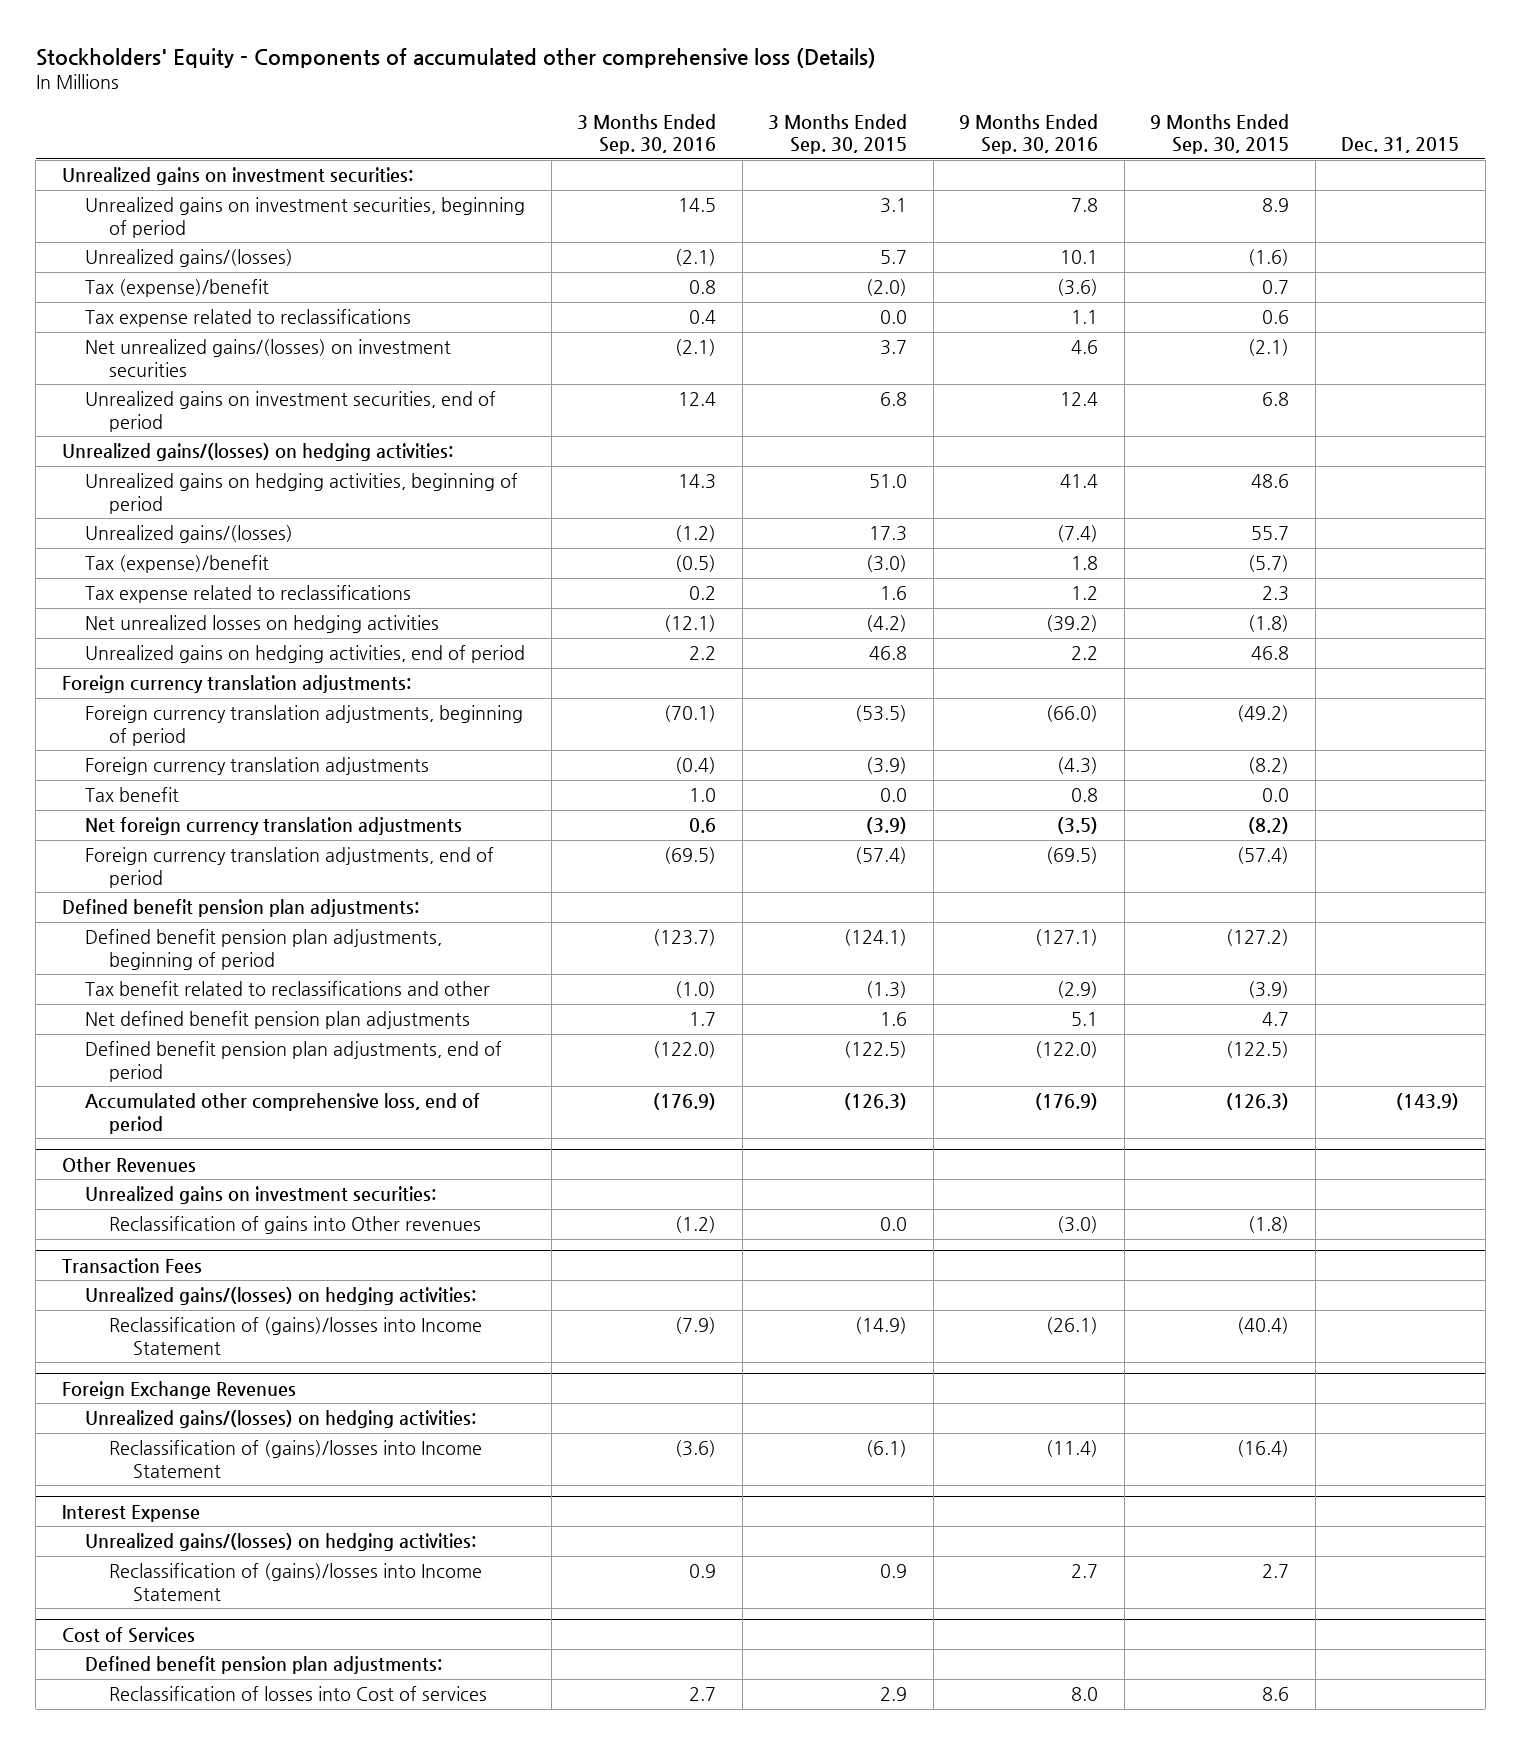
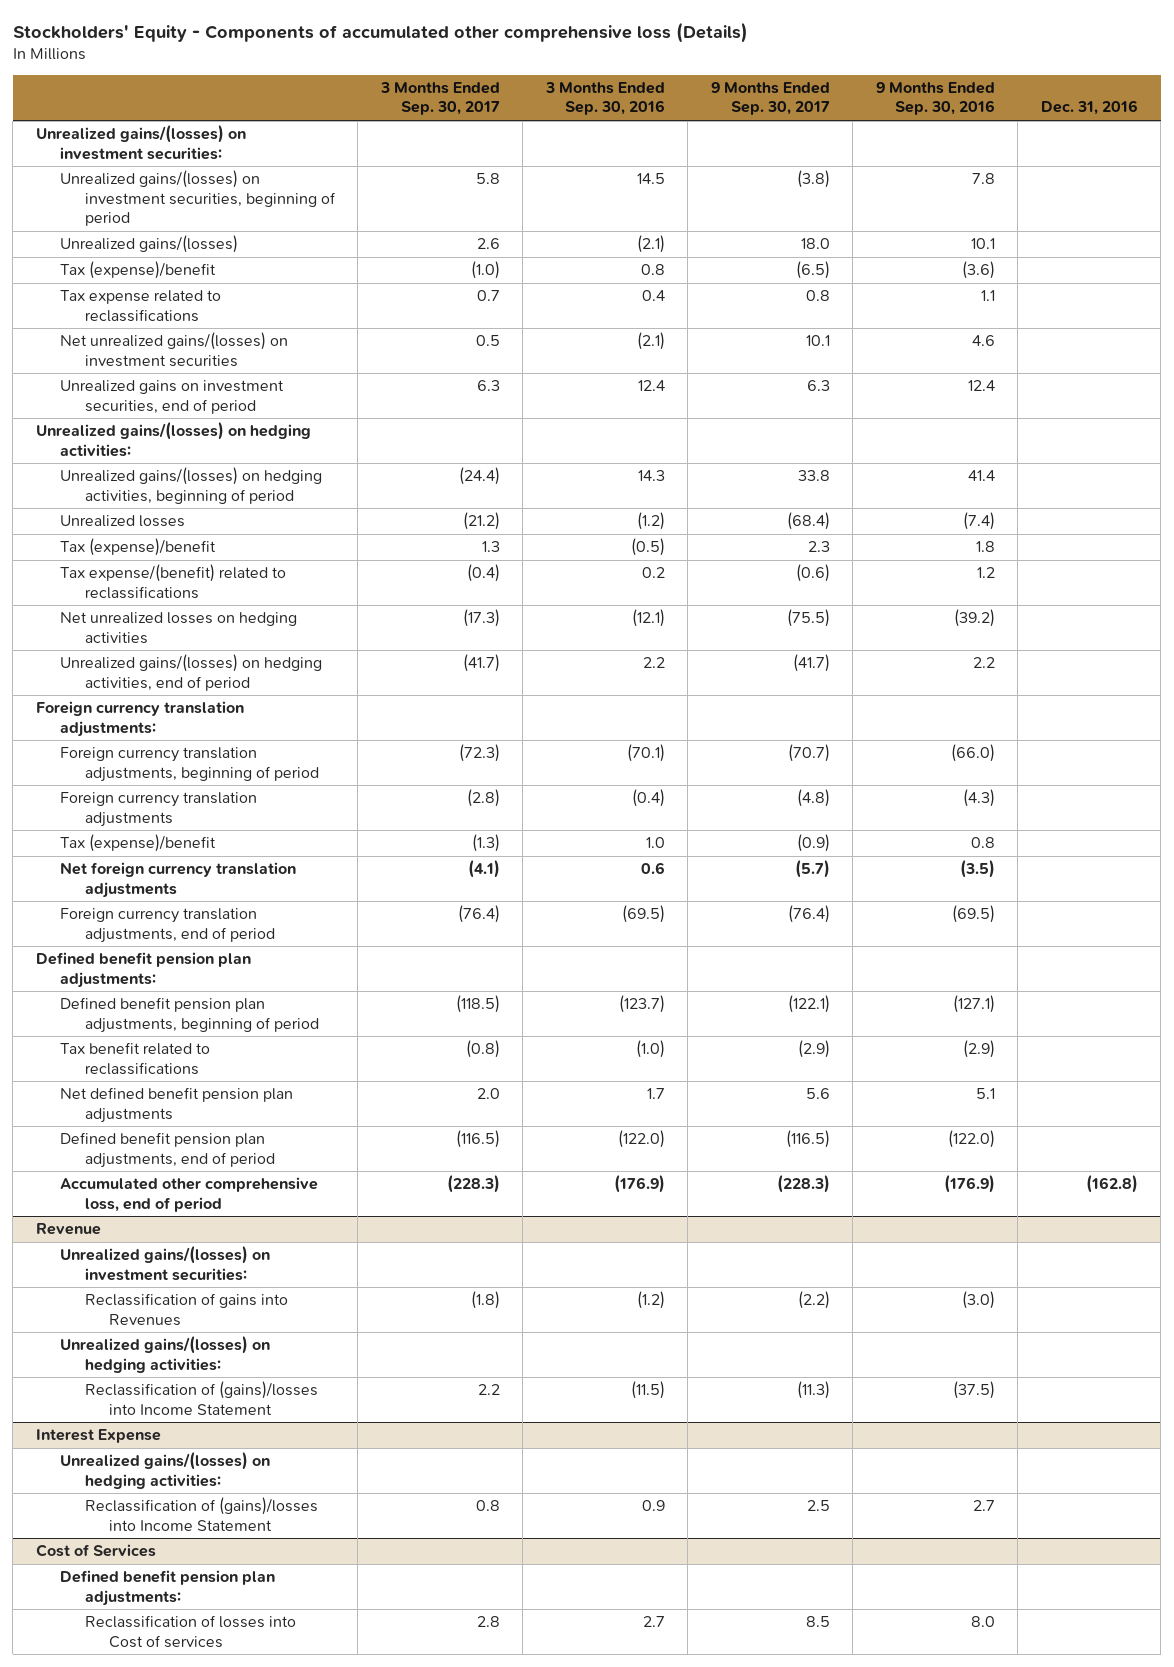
[768,113,908,155] 3 Months Ended Sep. 30, 2015 -> none
[1150,113,1290,155] 9 Months Ended Sep. 30, 2015 -> none
[1341,137,1460,154] Dec. 31, 2015 -> none
none -> [379,82,500,116] 3 Months Ended Sep. 30, 2017
none -> [710,82,830,116] 9 Months Ended Sep. 30, 2017
none -> [1040,100,1138,116] Dec. 31, 2016
[61,167,413,186] Unrealized gains on investment securities: -> [35,125,246,160] Unrealized gains/(losses) on investment securities:
[85,197,526,238] Unrealized gains on investment securities, beginning of period -> [60,170,336,226] Unrealized gains/(losses) on investment securities, beginning of period
[85,473,519,514] Unrealized gains on hedging activities, beginning of period -> [60,467,323,504] Unrealized gains/(losses) on hedging activities, beginning of period
[85,525,294,544] Unrealized gains/(losses) -> [60,515,186,528] Unrealized losses
[85,585,412,604] Tax expense related to reclassifications -> [60,564,287,599] Tax expense/(benefit) related to reclassifications
[85,645,526,664] Unrealized gains on hedging activities, end of period -> [60,654,323,691] Unrealized gains/(losses) on hedging activities, end of period
[85,787,180,803] Tax benefit -> [60,834,217,853] Tax (expense)/benefit
[85,981,491,997] Tax benefit related to reclassifications and other -> [60,1042,211,1075] Tax benefit related to reclassifications
[61,1156,196,1172] Other Revenues -> none
[61,1257,202,1274] Transaction Fees -> none
[85,1287,477,1306] Unrealized gains/(losses) on hedging activities: -> none
[109,1317,483,1355] Reclassification of (gains)/losses into Income Statement -> none
[61,1380,296,1399] Foreign Exchange Revenues -> none
none -> [35,1223,101,1236] Revenue
[85,1186,437,1205] Unrealized gains on investment securities: -> [60,1246,271,1281] Unrealized gains/(losses) on investment securities:
[109,1216,482,1235] Reclassification of gains into Other revenues -> [84,1293,288,1326] Reclassification of gains into Revenues
[675,1440,717,1458] (3.6) -> [630,1381,665,1400] (11.5)
[1046,1440,1099,1458] (11.4) -> [952,1381,995,1400] (37.5)

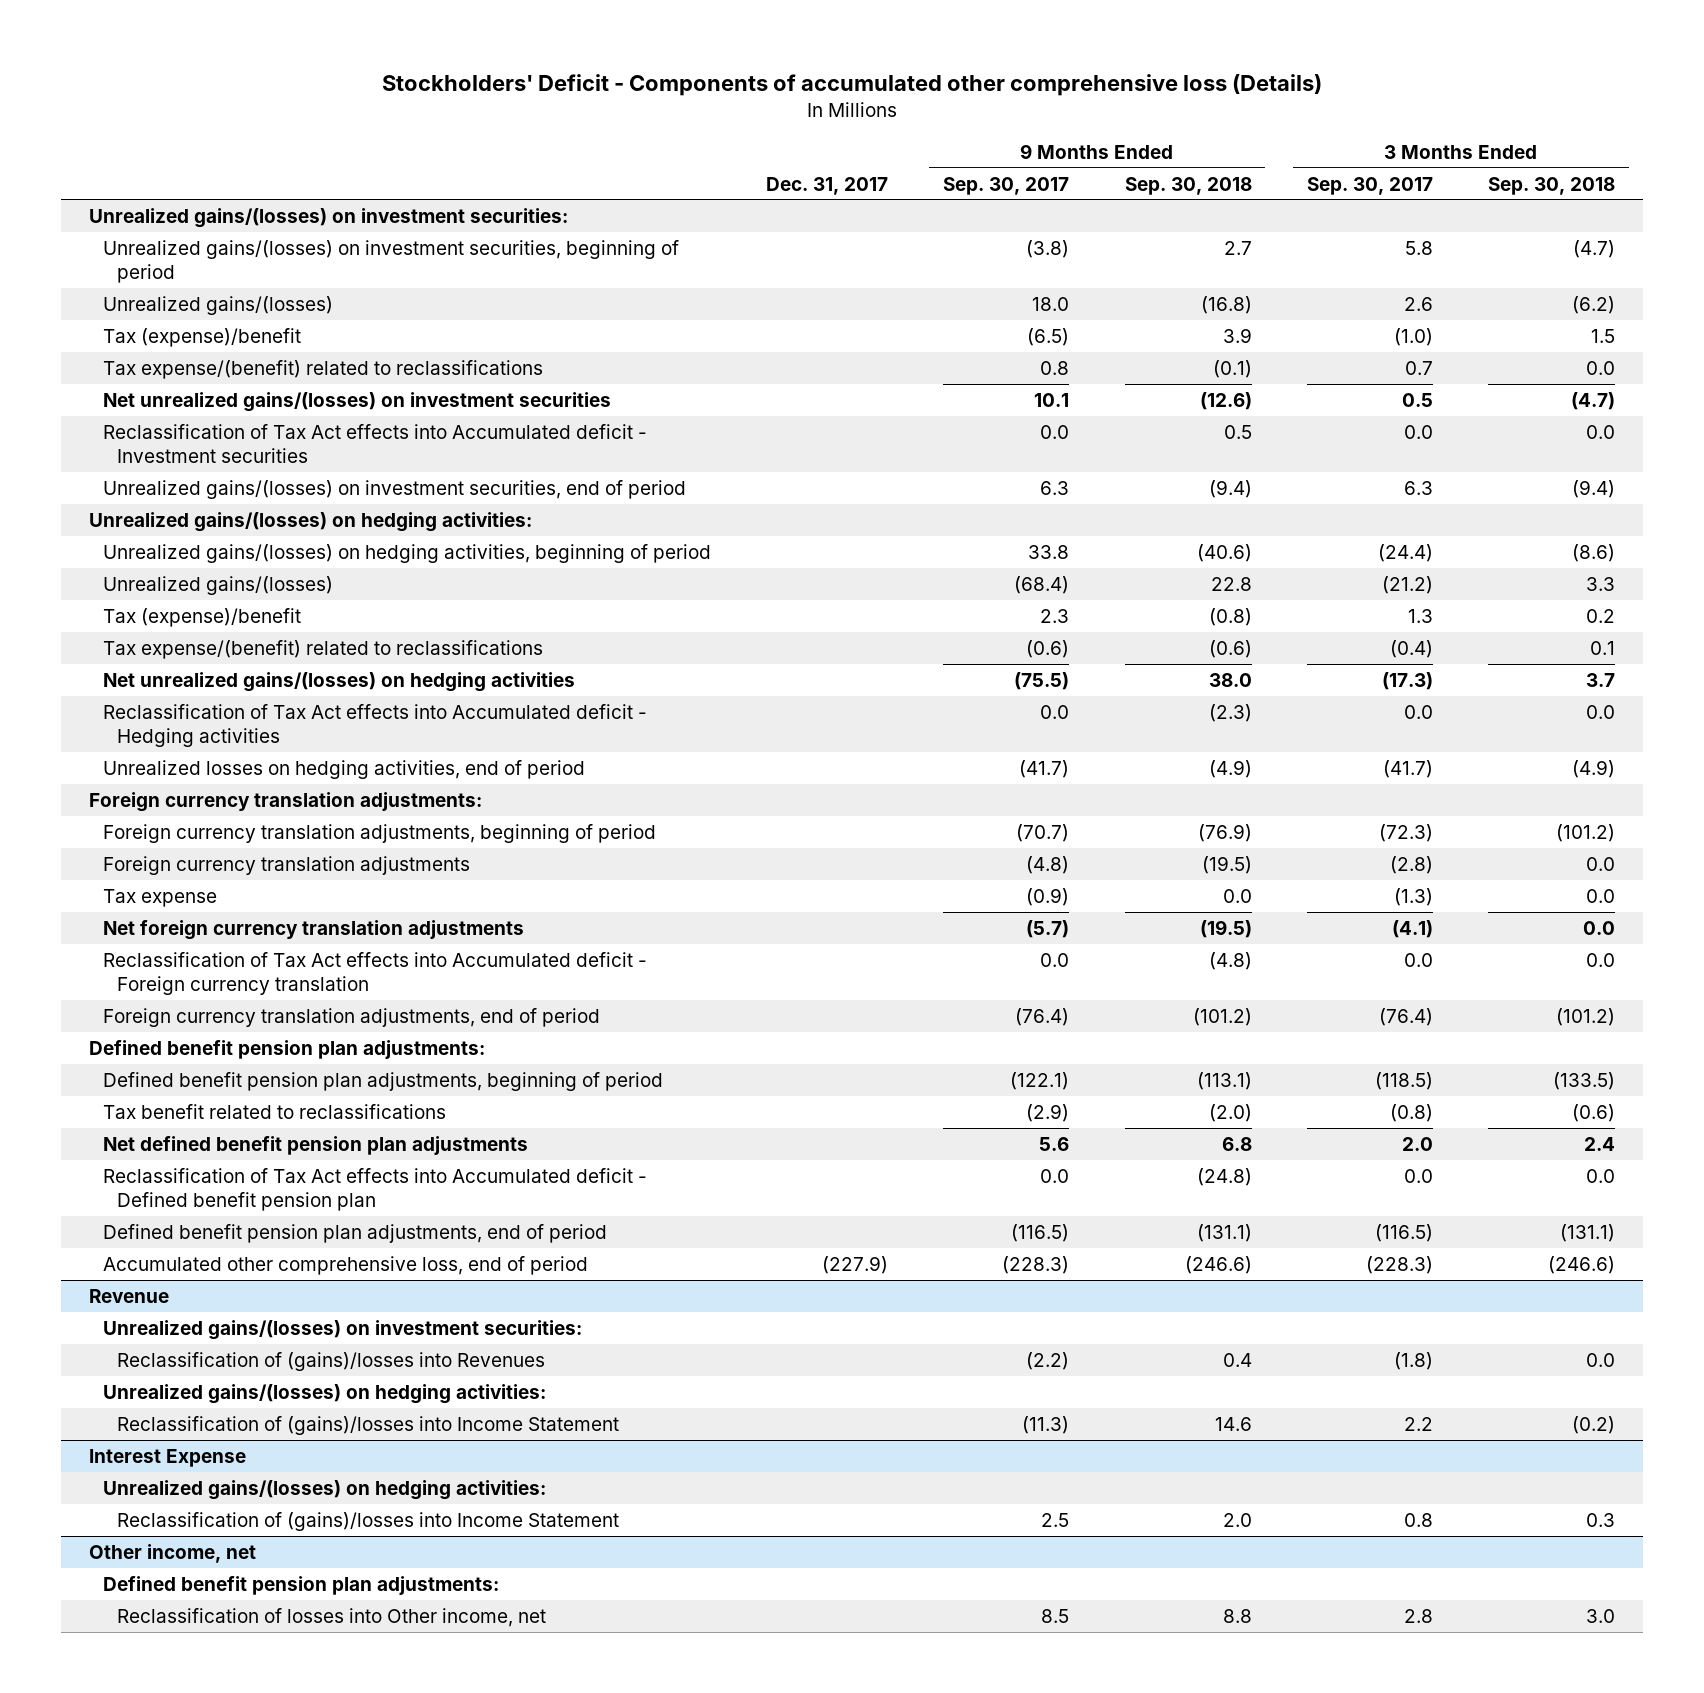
[12,21,748,43] Stockholders' Equity - Components of accumulated other comprehensive loss (Details) -> [381,73,1322,96] Stockholders' Deficit - Components of accumulated other comprehensive loss (Details)
[544,82,665,116] 3 Months Ended Sep. 30, 2016 -> none
[875,82,995,116] 9 Months Ended Sep. 30, 2016 -> none
[1040,100,1138,116] Dec. 31, 2016 -> none
none -> [765,176,888,195] Dec. 31, 2017
none -> [1124,176,1252,195] Sep. 30, 2018
none -> [1488,176,1616,195] Sep. 30, 2018
[60,290,222,322] Tax expense related to reclassifications -> [102,359,543,379] Tax expense/(benefit) related to reclassifications
none -> [102,423,647,464] Reclassification of Tax Act effects into Accumulated deficit - Investment securities
[60,380,285,414] Unrealized gains on investment securities, end of period -> [102,479,686,499] Unrealized gains/(losses) on investment securities, end of period
[60,515,186,528] Unrealized losses -> [102,575,333,595] Unrealized gains/(losses)
[60,612,298,644] Net unrealized losses on hedging activities -> [102,671,575,692] Net unrealized gains/(losses) on hedging activities
none -> [102,703,647,748] Reclassification of Tax Act effects into Accumulated deficit - Hedging activities
[60,654,323,691] Unrealized gains/(losses) on hedging activities, end of period -> [102,759,585,779] Unrealized losses on hedging activities, end of period
[60,834,217,853] Tax (expense)/benefit -> [102,888,217,907] Tax expense
none -> [102,951,647,996] Reclassification of Tax Act effects into Accumulated deficit - Foreign currency translation
none -> [102,1167,647,1212] Reclassification of Tax Act effects into Accumulated deficit - Defined benefit pension plan
[84,1293,288,1326] Reclassification of gains into Revenues -> [116,1351,545,1371] Reclassification of (gains)/losses into Revenues
[35,1544,156,1558] Cost of Services -> none
none -> [88,1543,256,1563] Other income, net
[84,1615,296,1648] Reclassification of losses into Cost of services -> [116,1607,546,1627] Reclassification of losses into Other income, net

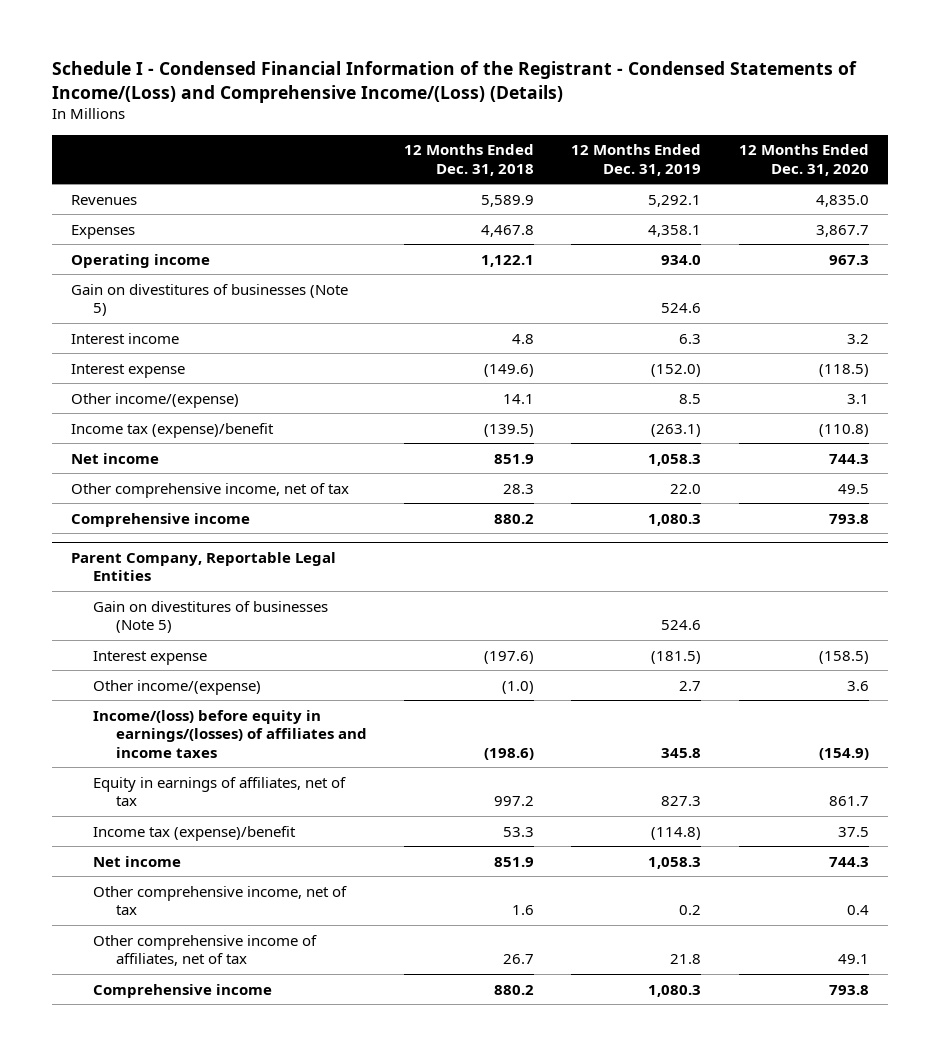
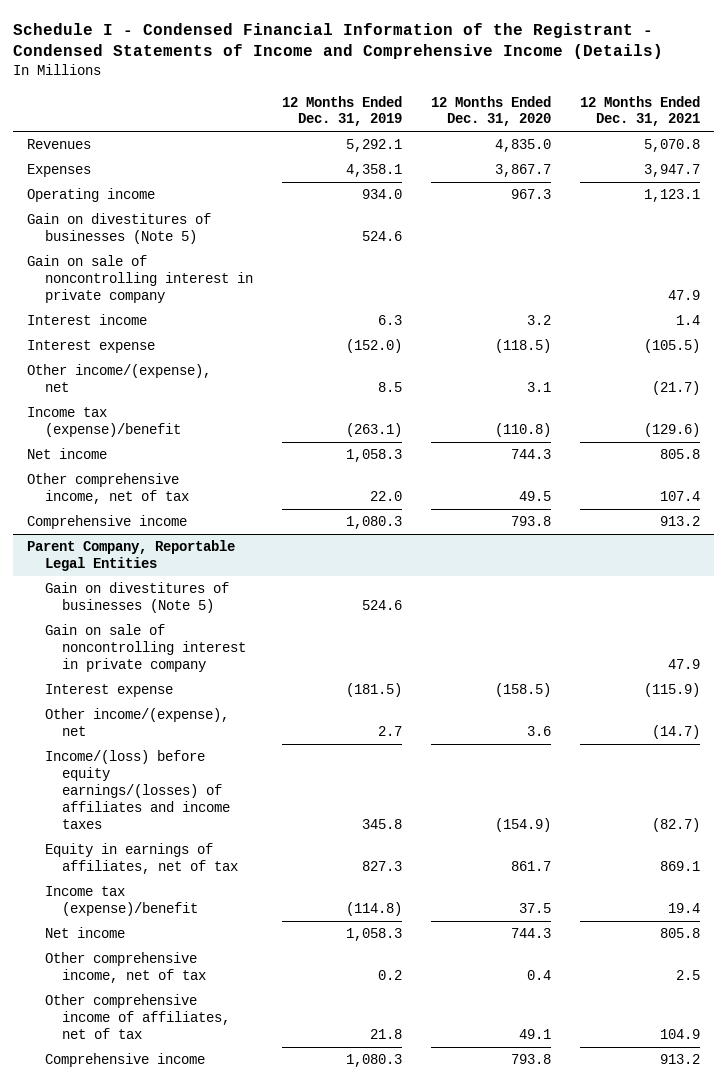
[51,61,857,103] Schedule I - Condensed Financial Information of the Registrant - Condensed Statements of Income/(Loss) and Comprehensive Income/(Loss) (Details) -> [12,22,663,60] Schedule I - Condensed Financial Information of the Registrant - Condensed Statements of Income and Comprehensive Income (Details)
[404,144,535,176] 12 Months Ended Dec. 31, 2018 -> none
none -> [579,95,700,127] 12 Months Ended Dec. 31, 2021
none -> [27,255,253,303] Gain on sale of noncontrolling interest in private company
[70,392,239,408] Other income/(expense) -> [27,364,212,393] Other income/(expense), net
none -> [44,624,247,672] Gain on sale of noncontrolling interest in private company
[93,679,262,695] Other income/(expense) -> [44,708,229,737] Other income/(expense), net
[93,709,367,758] Income/(loss) before equity in earnings/(losses) of affiliates and income taxes -> [44,750,231,829] Income/(loss) before equity earnings/(losses) of affiliates and income taxes

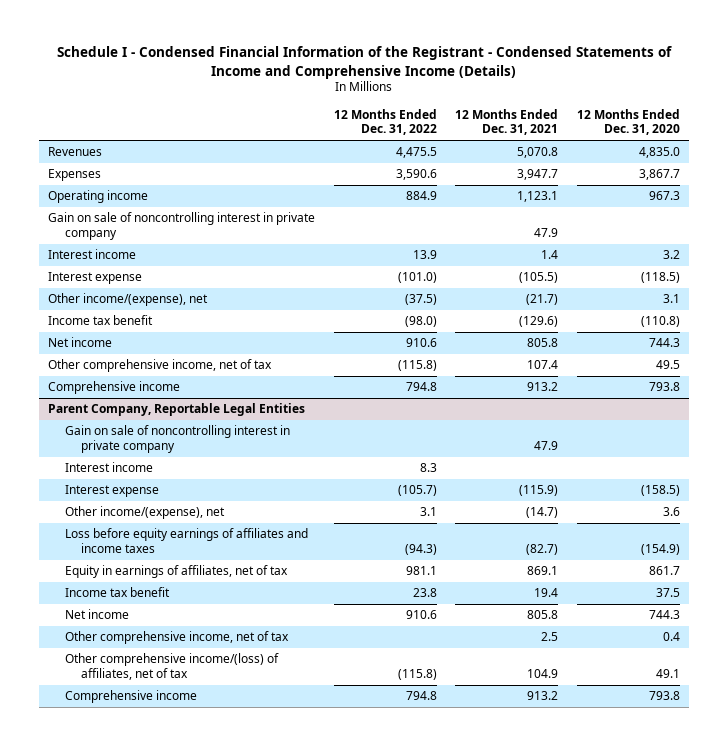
[281,95,402,127] 12 Months Ended Dec. 31, 2019 -> none
none -> [333,108,437,136] 12 Months Ended Dec. 31, 2022
[27,213,212,245] Gain on divestitures of businesses (Note 5) -> none
[27,407,181,438] Income tax (expense)/benefit -> [48,315,154,326] Income tax benefit
[44,582,229,614] Gain on divestitures of businesses (Note 5) -> none
none -> [64,462,153,473] Interest income
[44,750,231,829] Income/(loss) before equity earnings/(losses) of affiliates and income taxes -> [64,528,308,553] Loss before equity earnings of affiliates and income taxes
[44,886,199,917] Income tax (expense)/benefit -> [64,587,170,598] Income tax benefit
[44,994,231,1039] Other comprehensive income of affiliates, net of tax -> [64,653,279,680] Other comprehensive income/(loss) of affiliates, net of tax

